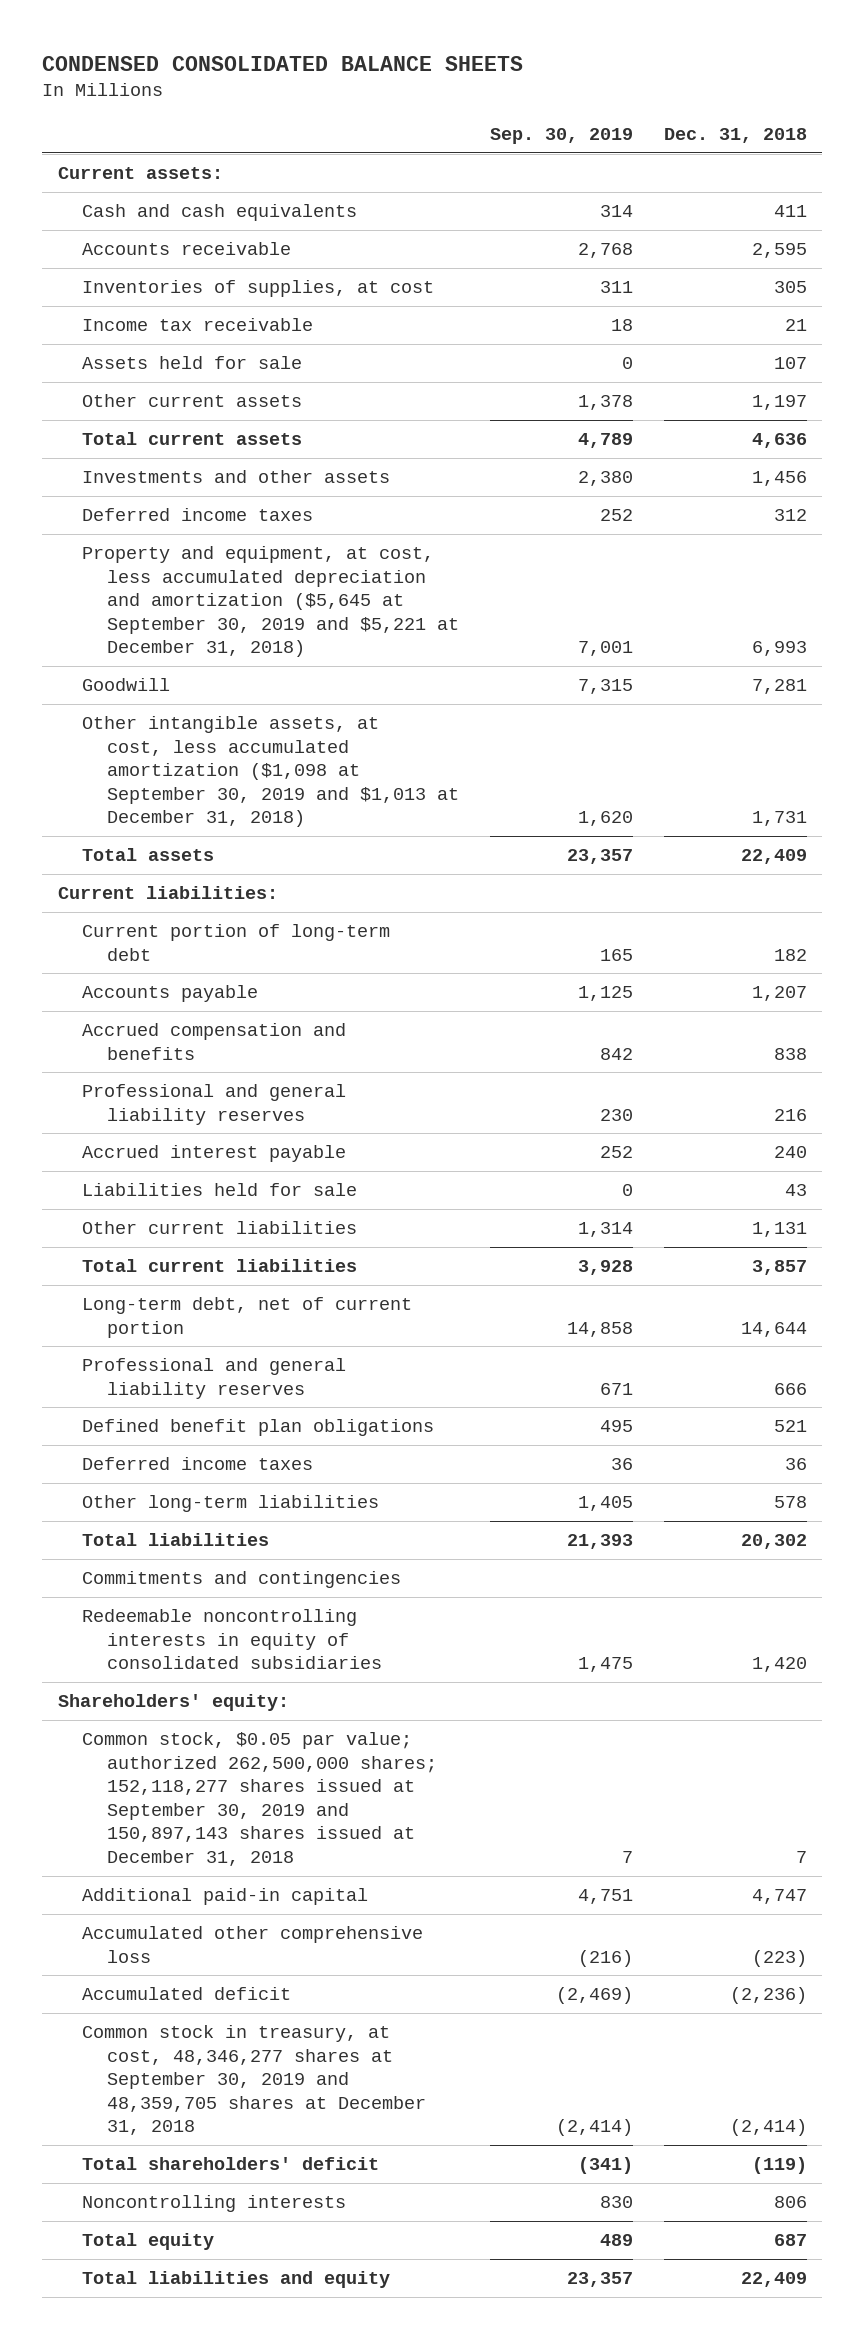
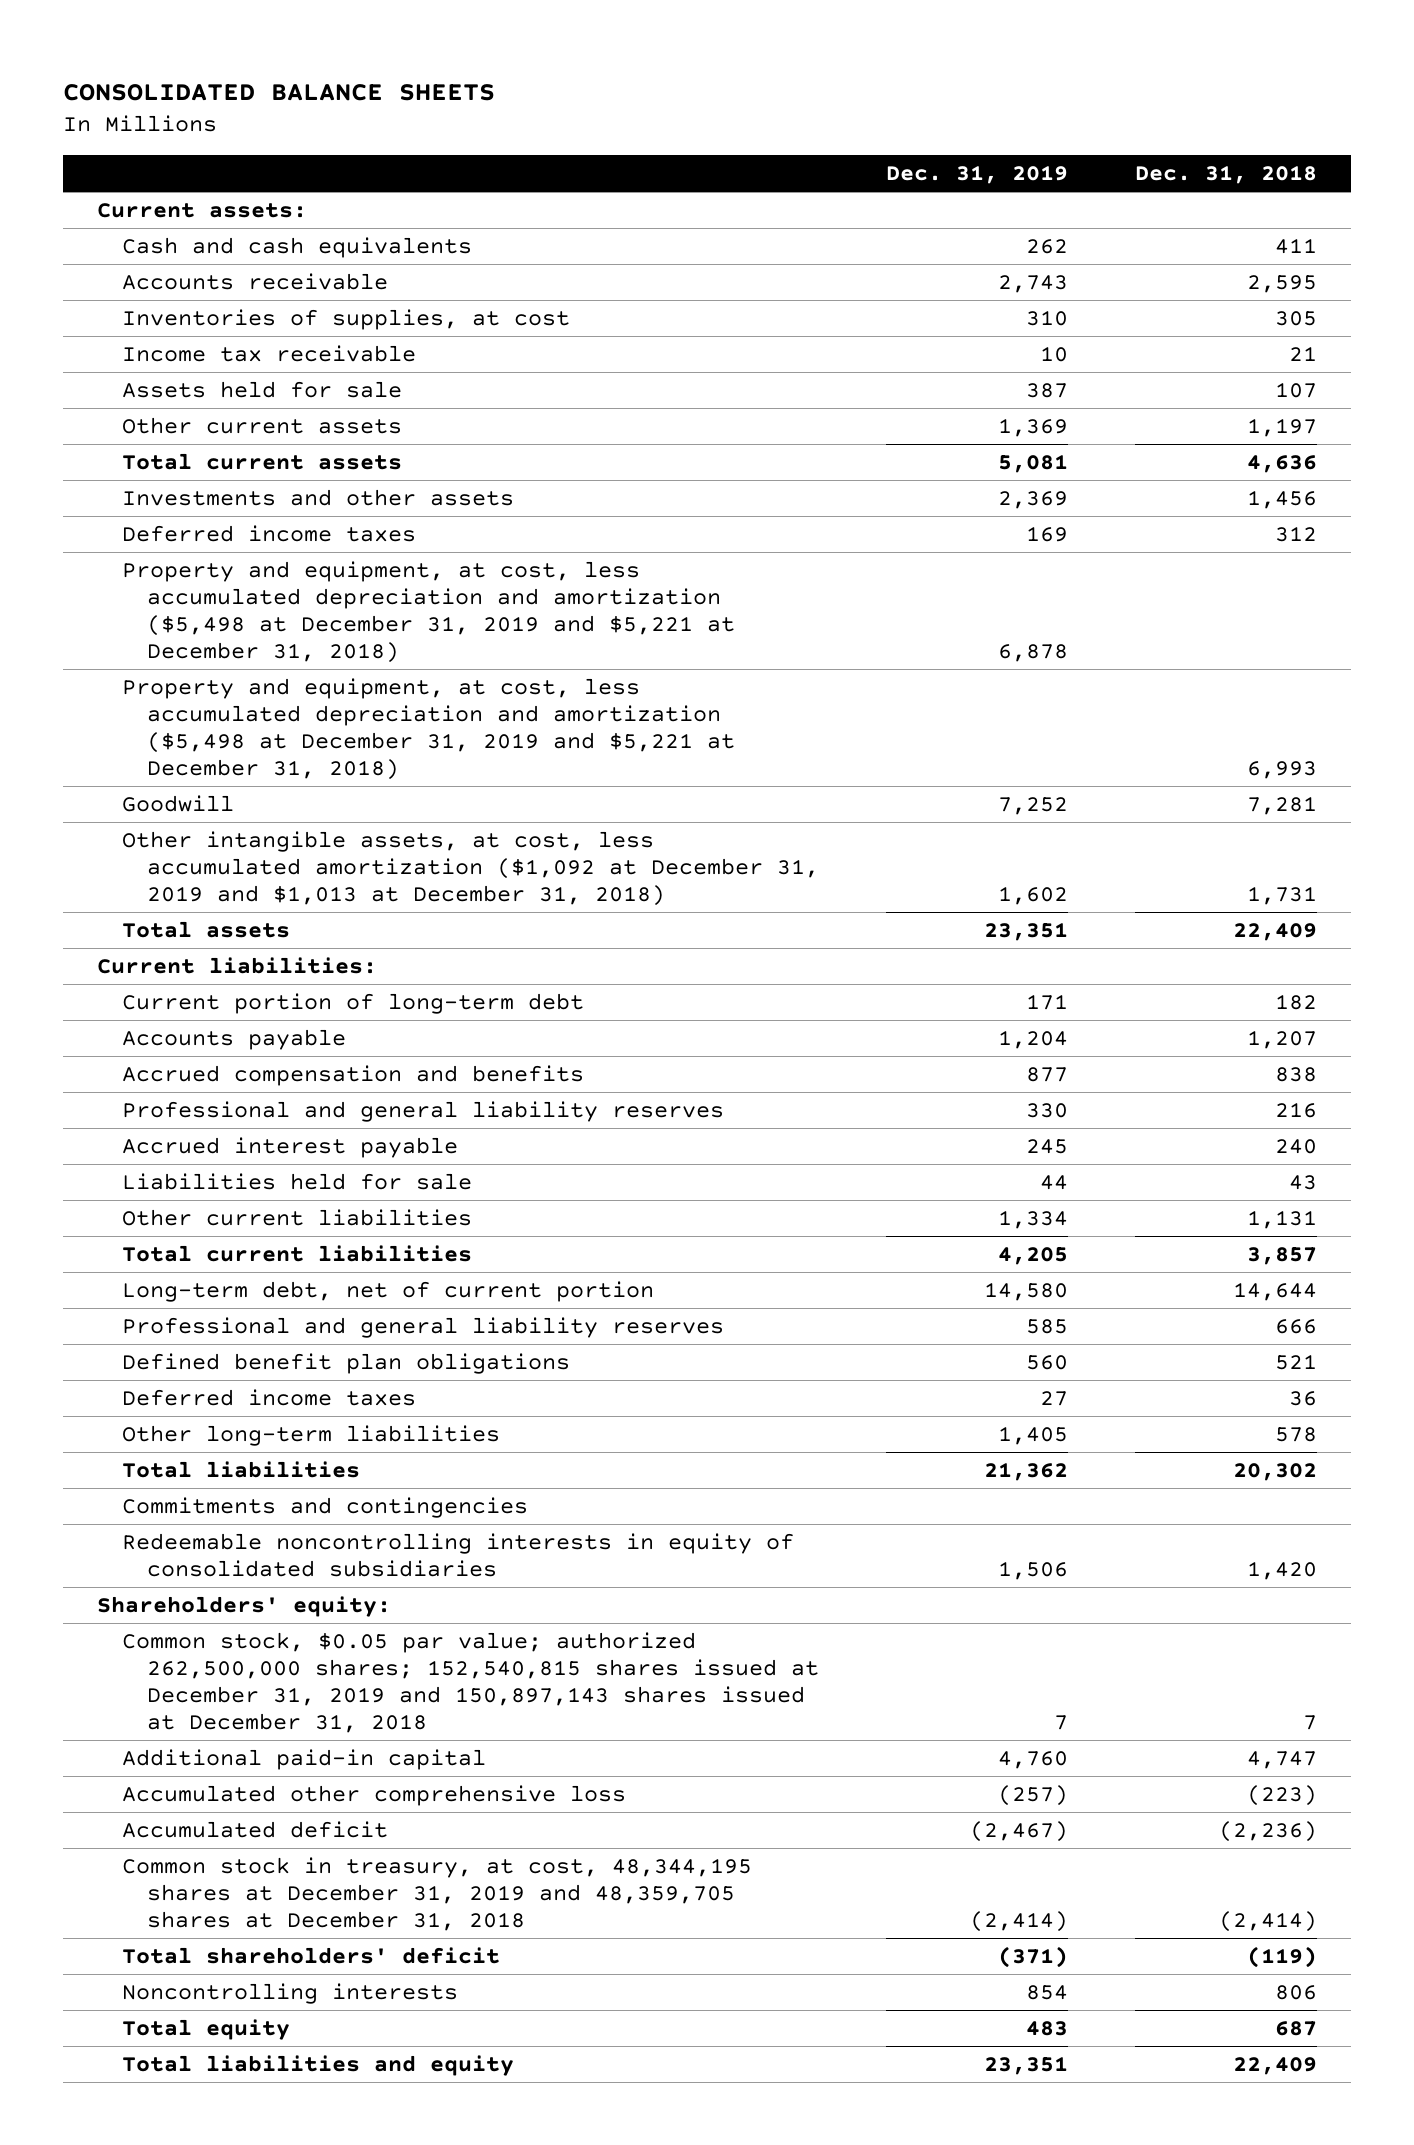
[42,56,524,72] CONDENSED CONSOLIDATED BALANCE SHEETS -> [63,83,496,101] CONSOLIDATED BALANCE SHEETS
[489,128,633,145] Sep. 30, 2019 -> none
none -> [886,164,1069,184] Dec. 31, 2019
none -> [121,561,736,664] Property and equipment, at cost, less accumulated depreciation and amortization ($5,498 at December 31, 2019 and $5,221 at December 31, 2018)
[82,546,459,658] Property and equipment, at cost, less accumulated depreciation and amortization ($5,645 at September 30, 2019 and $5,221 at December 31, 2018) -> [121,678,736,781] Property and equipment, at cost, less accumulated depreciation and amortization ($5,498 at December 31, 2019 and $5,221 at December 31, 2018)
[82,716,459,828] Other intangible assets, at cost, less accumulated amortization ($1,098 at September 30, 2019 and $1,013 at December 31, 2018) -> [121,831,820,907] Other intangible assets, at cost, less accumulated amortization ($1,092 at December 31, 2019 and $1,013 at December 31, 2018)
[82,1732,437,1866] Common stock, $0.05 par value; authorized 262,500,000 shares; 152,118,277 shares issued at September 30, 2019 and 150,897,143 shares issued at December 31, 2018 -> [121,1632,820,1734] Common stock, $0.05 par value; authorized 262,500,000 shares; 152,540,815 shares issued at December 31, 2019 and 150,897,143 shares issued at December 31, 2018
[82,2025,426,2136] Common stock in treasury, at cost, 48,346,277 shares at September 30, 2019 and 48,359,705 shares at December 31, 2018 -> [121,1857,752,1932] Common stock in treasury, at cost, 48,344,195 shares at December 31, 2019 and 48,359,705 shares at December 31, 2018

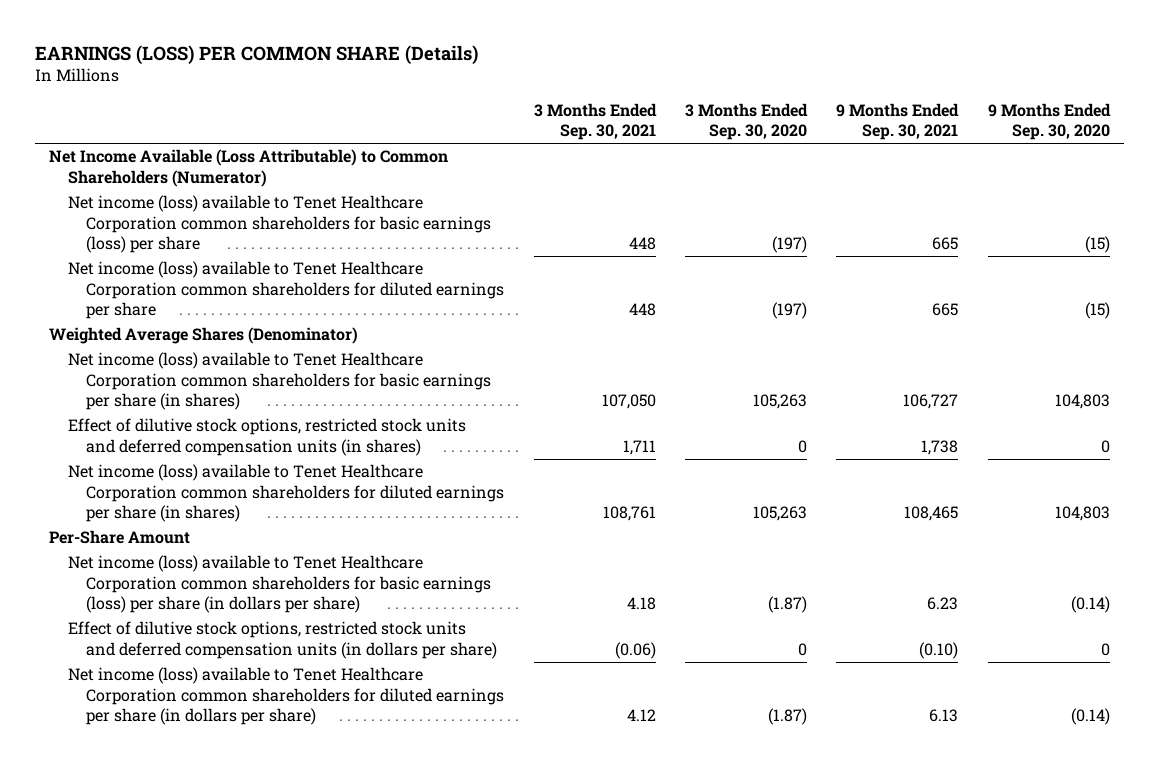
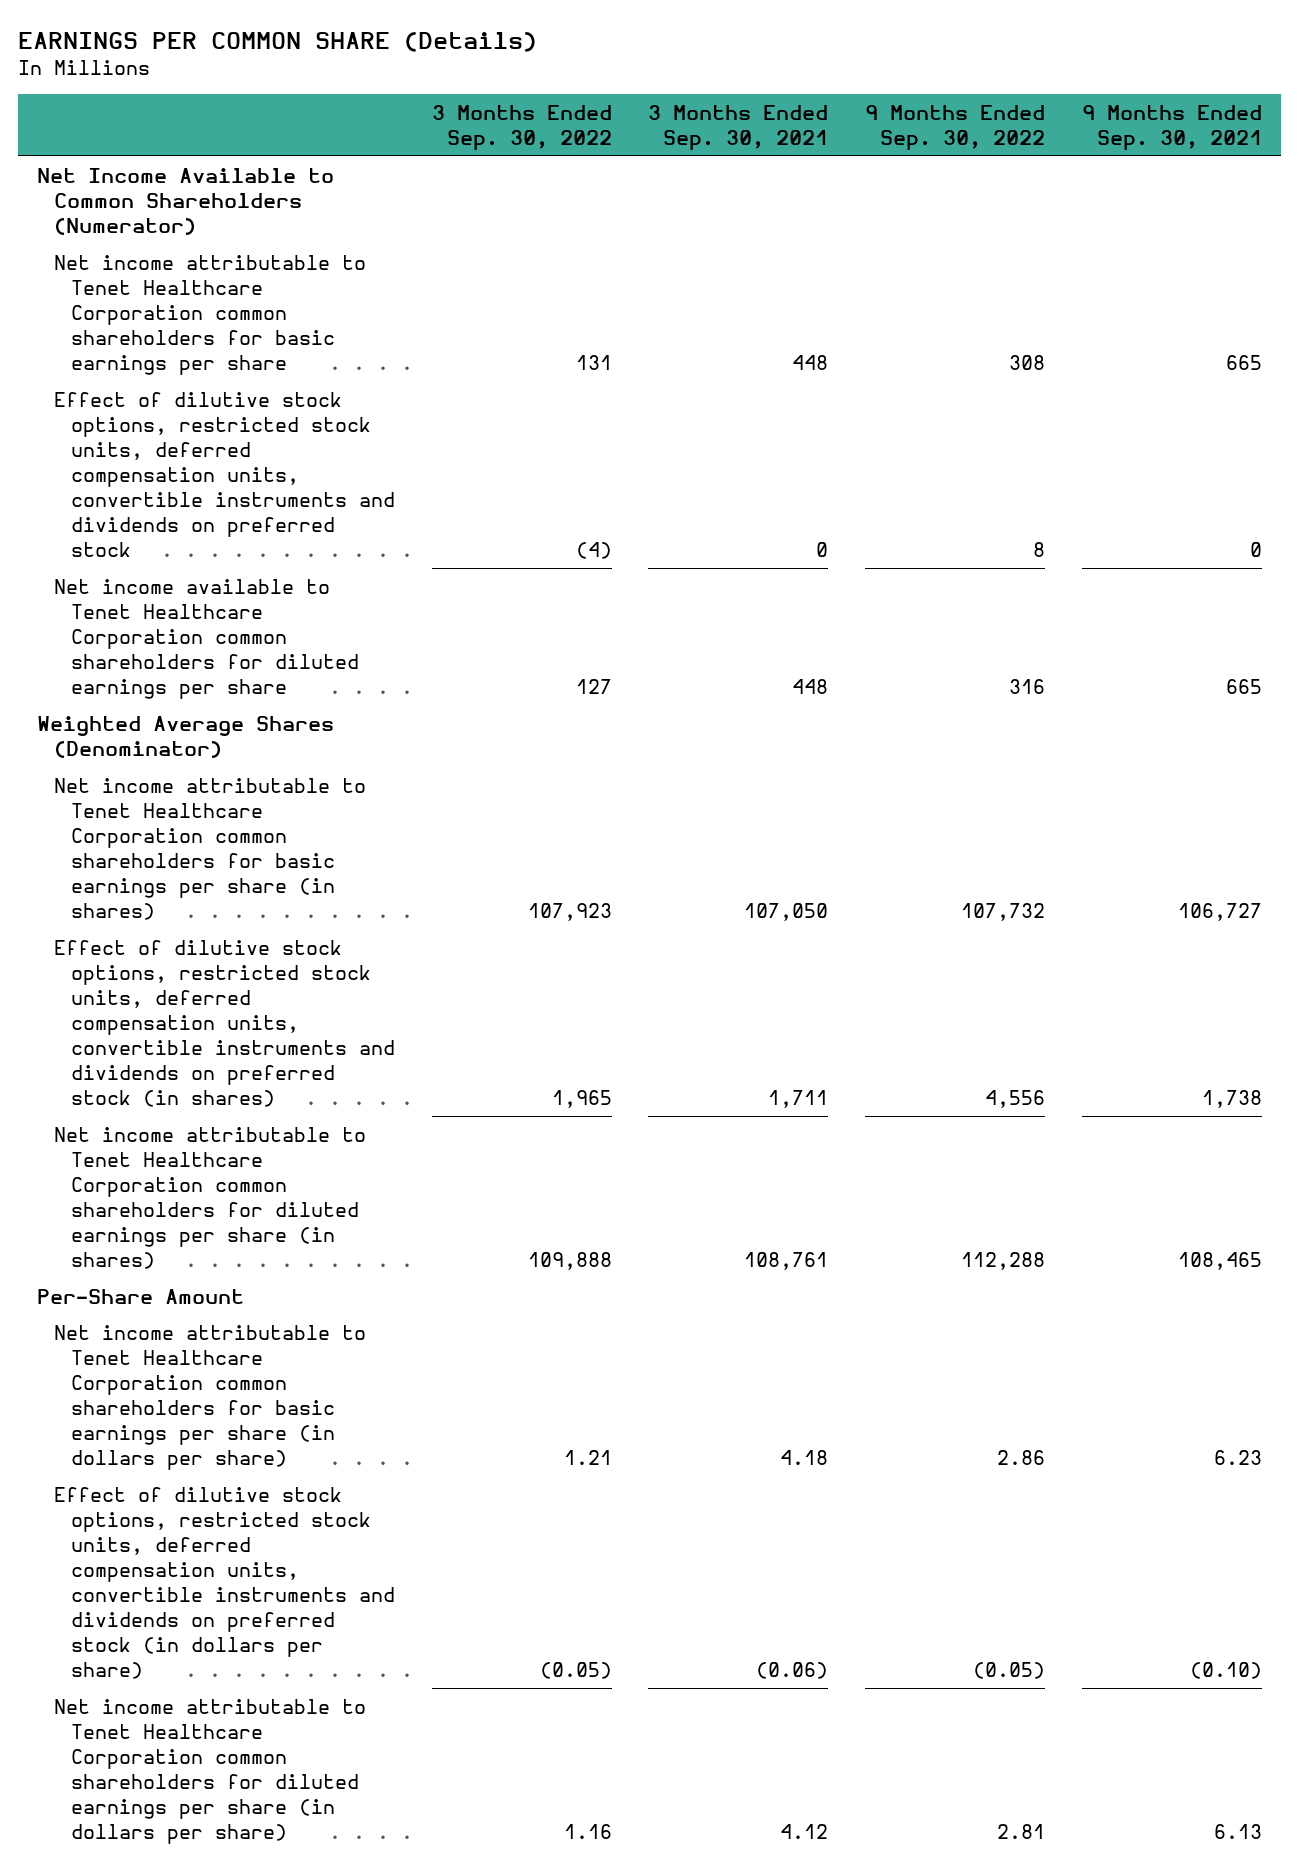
[34,44,478,65] EARNINGS (LOSS) PER COMMON SHARE (Details) -> [18,31,538,52] EARNINGS PER COMMON SHARE (Details)
[685,102,809,141] 3 Months Ended Sep. 30, 2020 -> none
[987,102,1111,141] 9 Months Ended Sep. 30, 2020 -> none
none -> [431,104,612,150] 3 Months Ended Sep. 30, 2022
none -> [865,104,1046,150] 9 Months Ended Sep. 30, 2022
[49,149,449,187] Net Income Available (Loss Attributable) to Common Shareholders (Numerator) -> [36,167,334,235] Net Income Available to Common Shareholders (Numerator)
[67,195,492,254] Net income (loss) available to Tenet Healthcare Corporation common shareholders for basic earnings (loss) per share -> [53,254,366,375] Net income attributable to Tenet Healthcare Corporation common shareholders for basic earnings per share
none -> [53,391,395,558] Effect of dilutive stock options, restricted stock units, deferred compensation units, convertible instruments and dividends on preferred stock
[67,261,505,320] Net income (loss) available to Tenet Healthcare Corporation common shareholders for diluted earnings per share -> [53,578,359,699] Net income available to Tenet Healthcare Corporation common shareholders for diluted earnings per share
[67,352,492,411] Net income (loss) available to Tenet Healthcare Corporation common shareholders for basic earnings per share (in shares) -> [53,777,366,920] Net income attributable to Tenet Healthcare Corporation common shareholders for basic earnings per share (in shares)
[67,418,466,456] Effect of dilutive stock options, restricted stock units and deferred compensation units (in shares) -> [53,939,395,1108] Effect of dilutive stock options, restricted stock units, deferred compensation units, convertible instruments and dividends on preferred stock (in shares)
[67,464,505,523] Net income (loss) available to Tenet Healthcare Corporation common shareholders for diluted earnings per share (in shares) -> [53,1126,366,1269] Net income attributable to Tenet Healthcare Corporation common shareholders for diluted earnings per share (in shares)
[67,555,492,614] Net income (loss) available to Tenet Healthcare Corporation common shareholders for basic earnings (loss) per share (in dollars per share) -> [53,1324,366,1470] Net income attributable to Tenet Healthcare Corporation common shareholders for basic earnings per share (in dollars per share)
[67,621,498,659] Effect of dilutive stock options, restricted stock units and deferred compensation units (in dollars per share) -> [53,1486,395,1680] Effect of dilutive stock options, restricted stock units, deferred compensation units, convertible instruments and dividends on preferred stock (in dollars per share)
[67,667,505,726] Net income (loss) available to Tenet Healthcare Corporation common shareholders for diluted earnings per share (in dollars per share) -> [53,1698,366,1844] Net income attributable to Tenet Healthcare Corporation common shareholders for diluted earnings per share (in dollars per share)

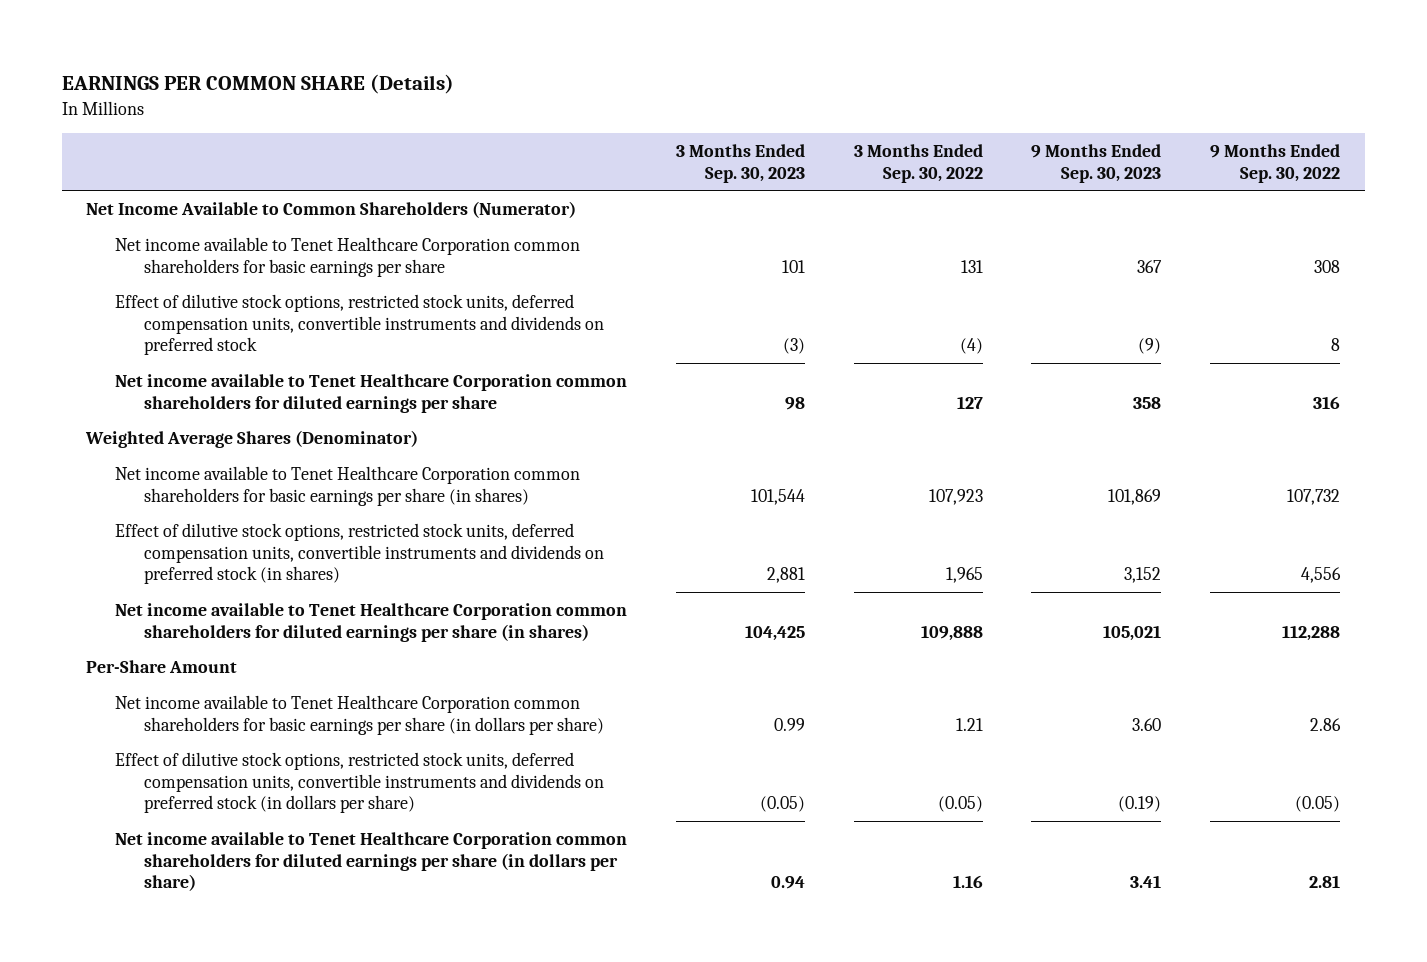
[648,104,829,150] 3 Months Ended Sep. 30, 2021 -> none
[1082,104,1263,150] 9 Months Ended Sep. 30, 2021 -> none
none -> [675,144,805,183] 3 Months Ended Sep. 30, 2023
none -> [1031,144,1162,183] 9 Months Ended Sep. 30, 2023
[53,254,366,375] Net income attributable to Tenet Healthcare Corporation common shareholders for basic earnings per share -> [114,237,580,277] Net income available to Tenet Healthcare Corporation common shareholders for basic earnings per share
[53,777,366,920] Net income attributable to Tenet Healthcare Corporation common shareholders for basic earnings per share (in shares) -> [114,466,580,506] Net income available to Tenet Healthcare Corporation common shareholders for basic earnings per share (in shares)
[53,1126,366,1269] Net income attributable to Tenet Healthcare Corporation common shareholders for diluted earnings per share (in shares) -> [114,603,627,642] Net income available to Tenet Healthcare Corporation common shareholders for diluted earnings per share (in shares)
[53,1324,366,1470] Net income attributable to Tenet Healthcare Corporation common shareholders for basic earnings per share (in dollars per share) -> [114,695,604,735] Net income available to Tenet Healthcare Corporation common shareholders for basic earnings per share (in dollars per share)
[53,1698,366,1844] Net income attributable to Tenet Healthcare Corporation common shareholders for diluted earnings per share (in dollars per share) -> [114,832,627,892] Net income available to Tenet Healthcare Corporation common shareholders for diluted earnings per share (in dollars per share)

